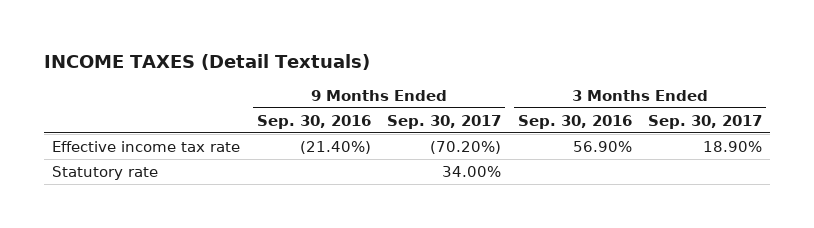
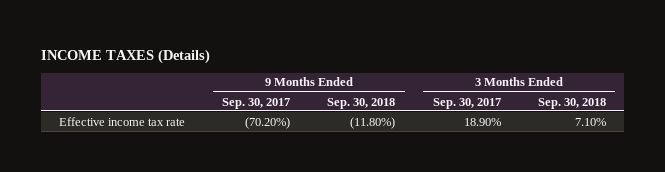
[44,53,371,70] INCOME TAXES (Detail Textuals) -> [40,49,210,65] INCOME TAXES (Details)
[256,114,371,129] Sep. 30, 2016 -> none
[517,114,632,129] Sep. 30, 2016 -> none
none -> [327,97,396,109] Sep. 30, 2018
none -> [537,97,606,109] Sep. 30, 2018
[52,165,159,180] Statutory rate -> none

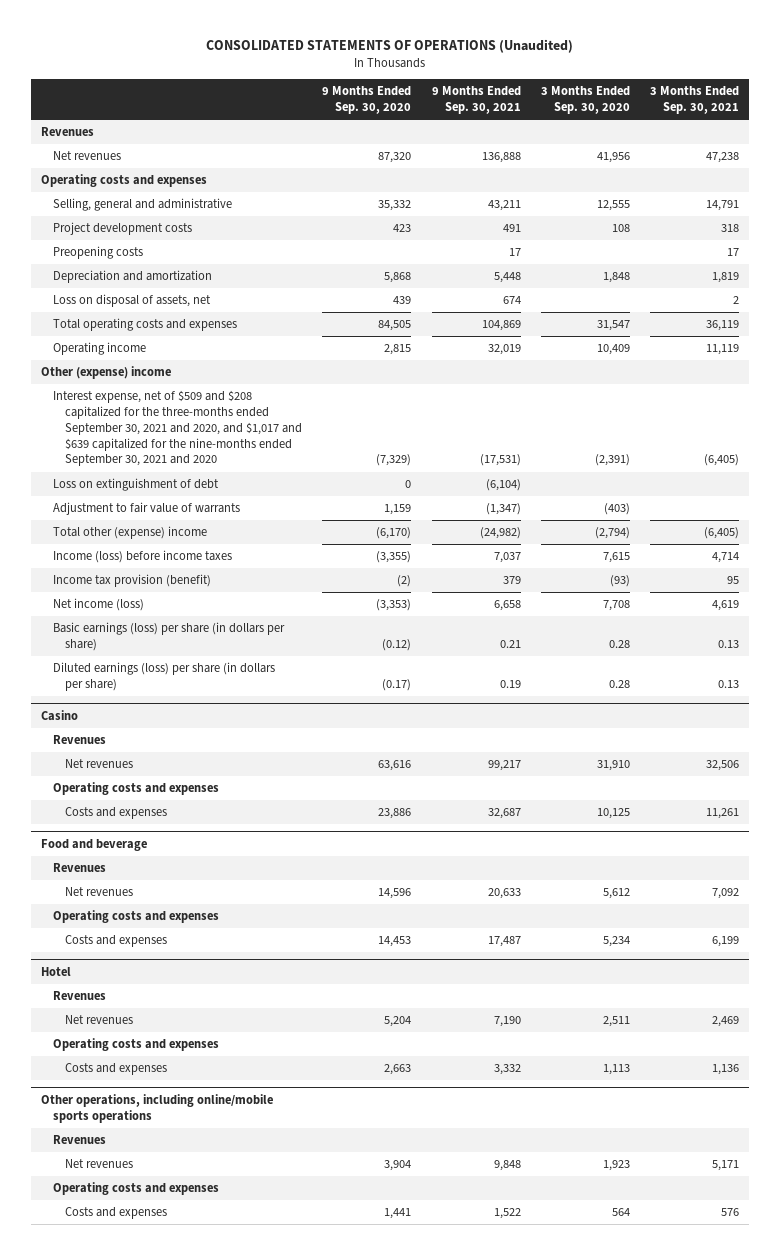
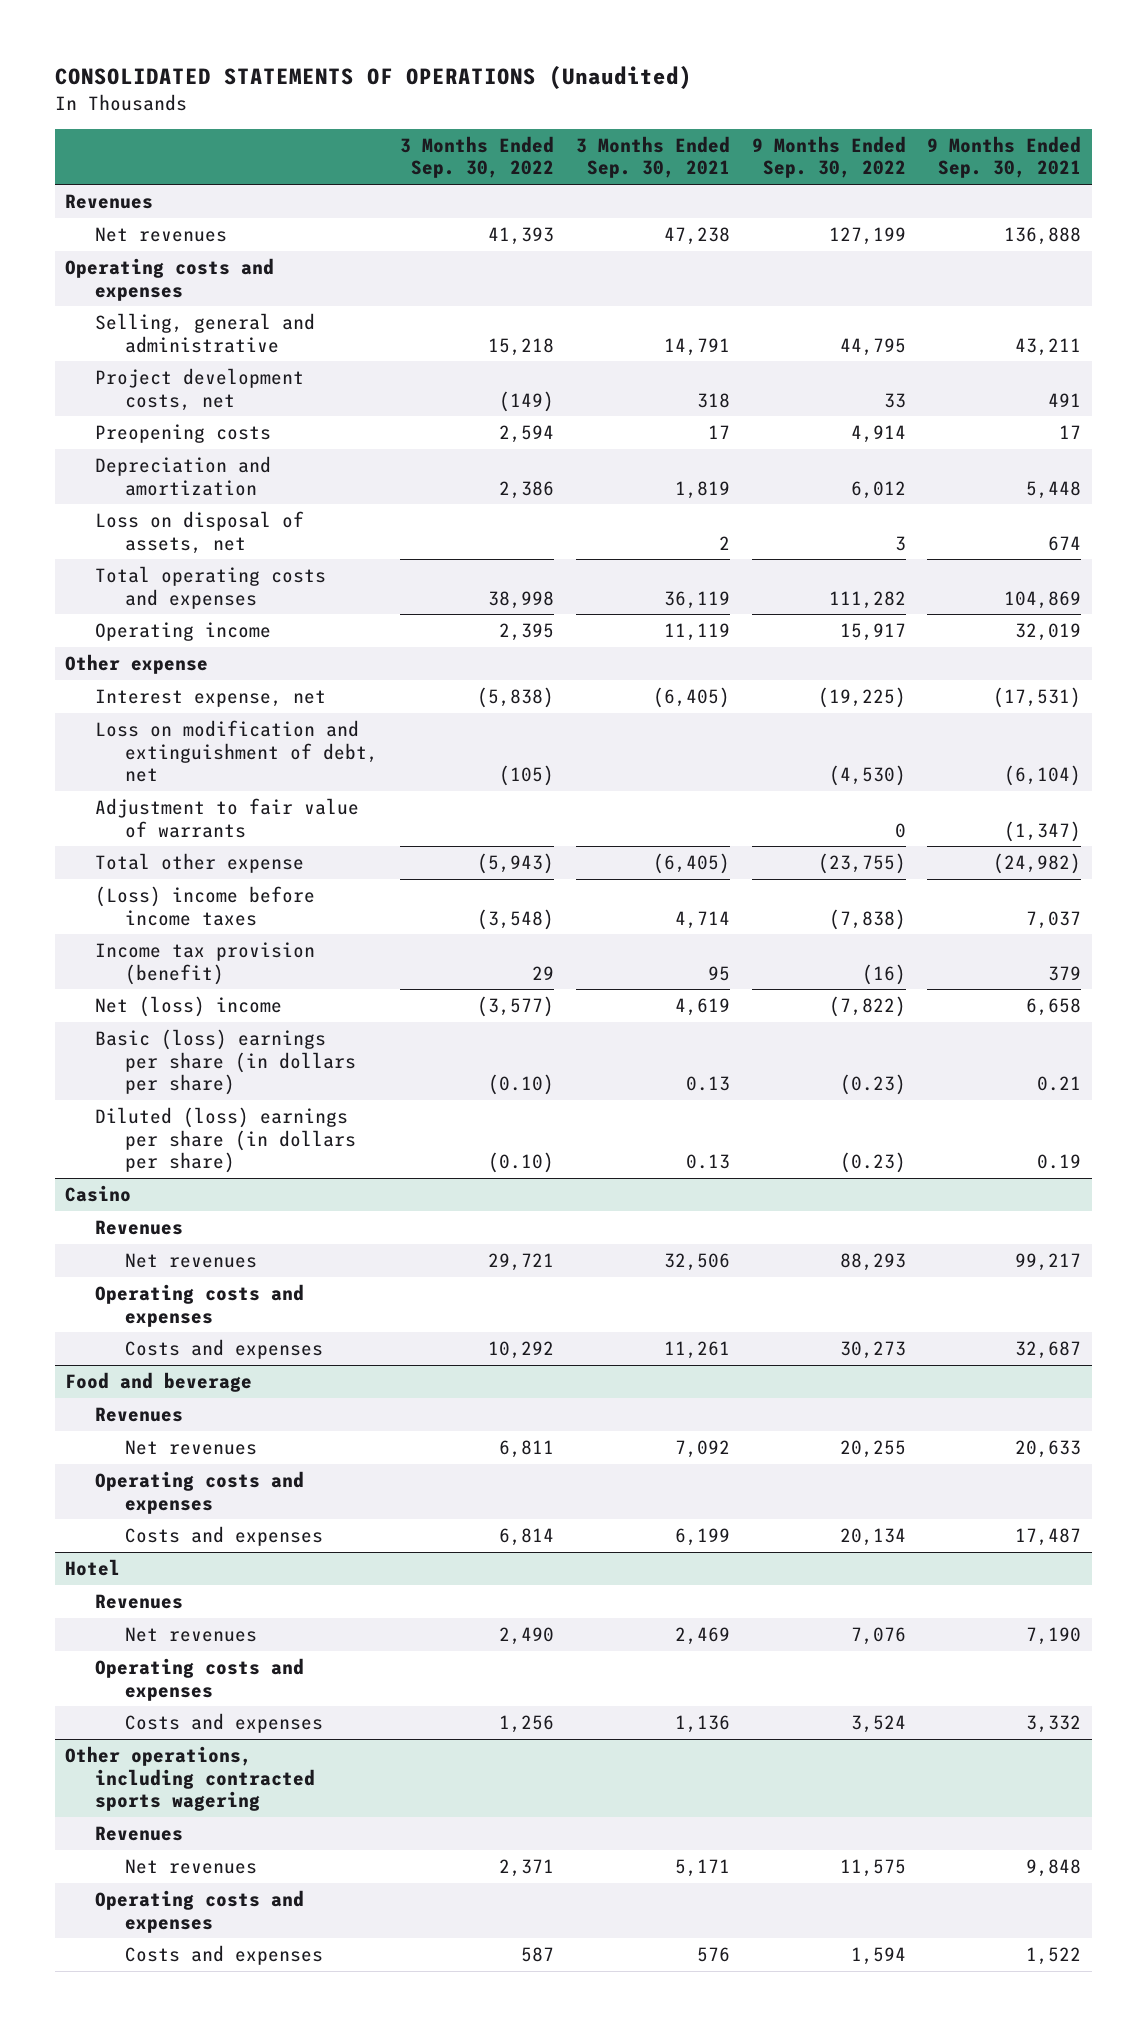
[322,86,412,115] 9 Months Ended Sep. 30, 2020 -> none
[540,86,630,115] 3 Months Ended Sep. 30, 2020 -> none
none -> [400,136,555,179] 3 Months Ended Sep. 30, 2022
none -> [751,136,906,179] 9 Months Ended Sep. 30, 2022
[53,222,193,236] Project development costs -> [95,368,305,411] Project development costs, net
[41,366,172,380] Other (expense) income -> [65,654,209,675] Other expense
[53,390,303,467] Interest expense, net of $509 and $208 capitalized for the three-months ended September 30, 2021 and 2020, and $1,017 and $639 capitalized for the nine-months ended September 30, 2021 and 2020 -> [95,689,327,708] Interest expense, net
[53,478,220,492] Loss on extinguishment of debt -> [95,720,379,782] Loss on modification and extinguishment of debt, net
[53,526,208,540] Total other (expense) income -> [95,853,305,874] Total other expense
[53,550,233,564] Income (loss) before income taxes -> [95,886,316,926] (Loss) income before income taxes
[53,598,145,612] Net income (loss) -> [95,996,283,1018] Net (loss) income
[53,622,286,652] Basic earnings (loss) per share (in dollars per share) -> [95,1029,357,1095] Basic (loss) earnings per share (in dollars per share)
[53,662,276,692] Diluted earnings (loss) per share (in dollars per share) -> [95,1107,357,1173] Diluted (loss) earnings per share (in dollars per share)
[41,1094,274,1123] Other operations, including online/mobile sports operations -> [65,1746,316,1811] Other operations, including contracted sports wagering

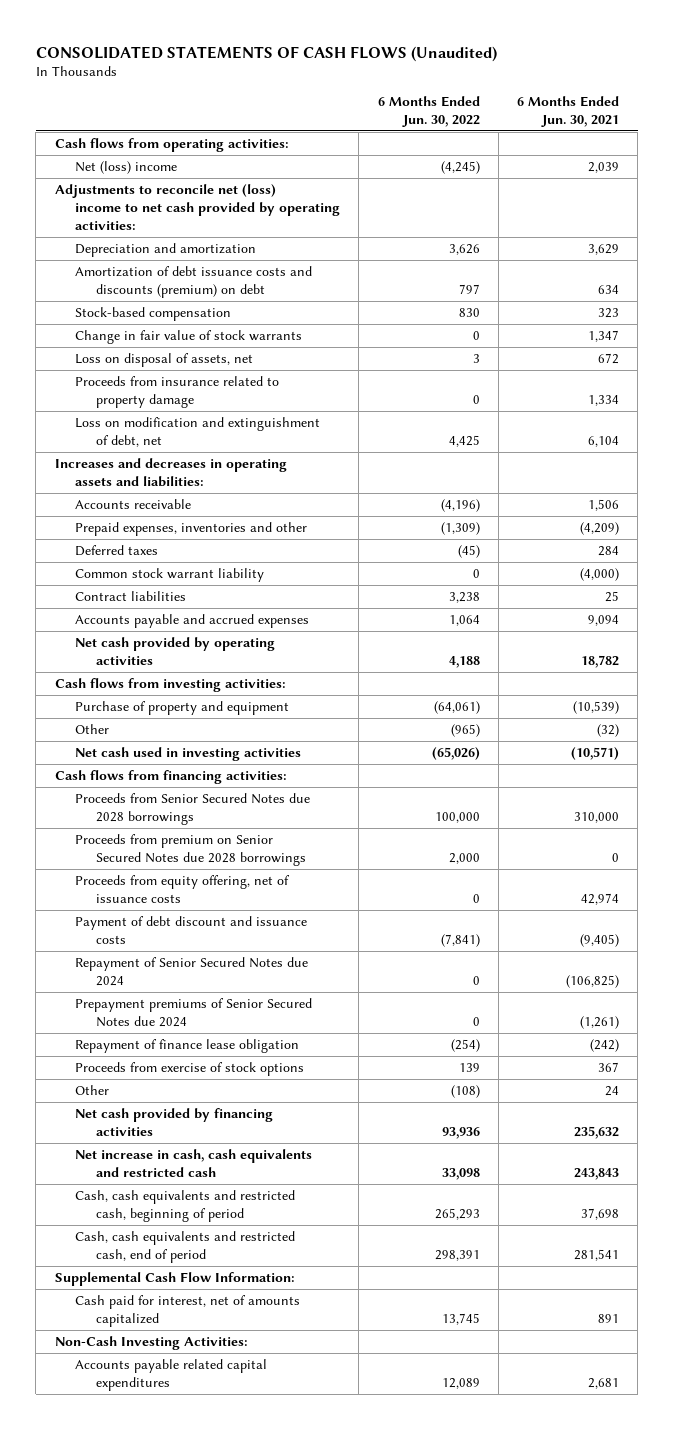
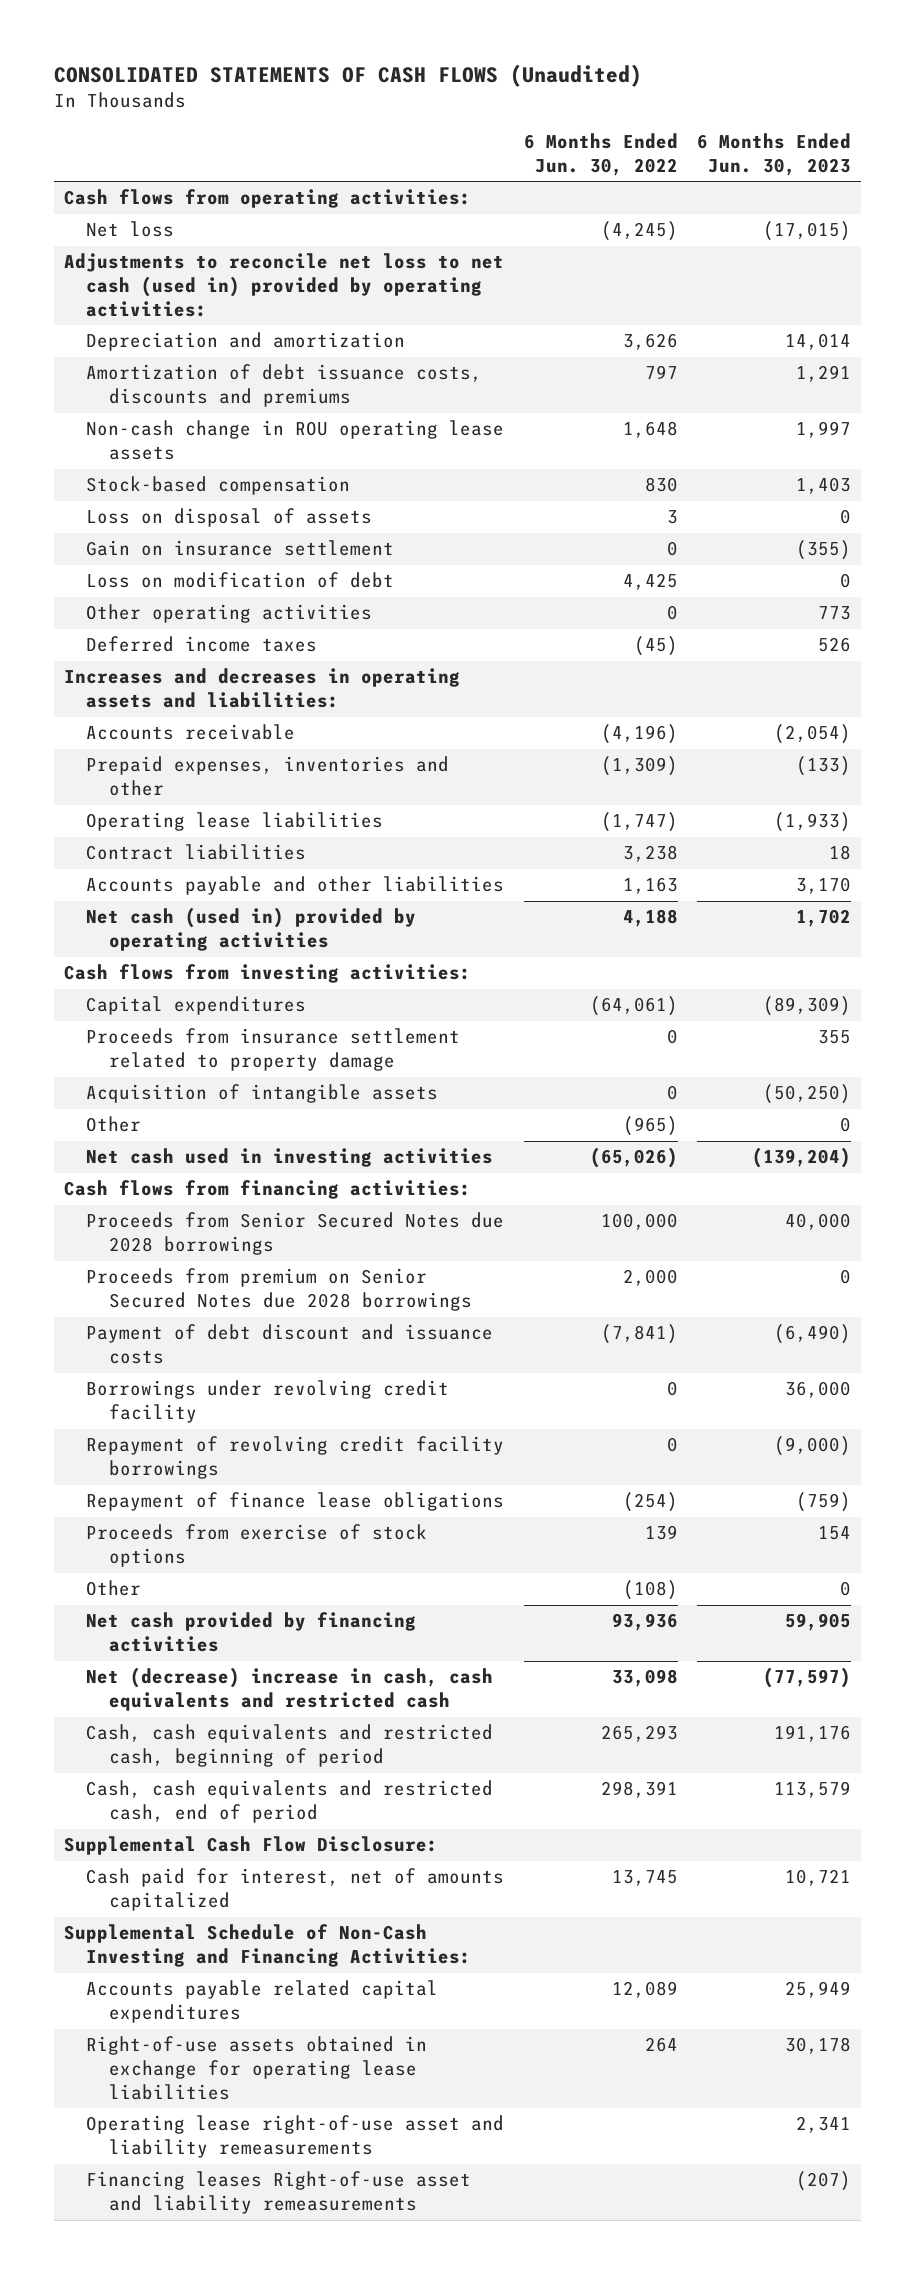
[516,96,619,128] 6 Months Ended Jun. 30, 2021 -> none
none -> [696,132,851,176] 6 Months Ended Jun. 30, 2023
[75,160,178,174] Net (loss) income -> [86,221,175,238] Net loss
[54,183,341,230] Adjustments to reconcile net (loss) income to net cash provided by operating activities: -> [63,253,504,317] Adjustments to reconcile net loss to net cash (used in) provided by operating activities:
[75,265,313,298] Amortization of debt issuance costs and discounts (premium) on debt -> [86,364,483,408] Amortization of debt issuance costs, discounts and premiums
none -> [86,420,505,461] Non-cash change in ROU operating lease assets
[75,329,303,344] Change in fair value of stock warrants -> none
[75,375,280,408] Proceeds from insurance related to property damage -> none
[75,352,254,367] Loss on disposal of assets, net -> [86,508,373,528] Loss on disposal of assets
none -> [86,540,395,557] Gain on insurance settlement
[75,416,321,447] Loss on modification and extinguishment of debt, net -> [86,572,395,589] Loss on modification of debt
none -> [86,604,373,624] Other operating activities
none -> [86,636,318,653] Deferred income taxes
[75,544,159,556] Deferred taxes -> none
[75,567,265,582] Common stock warrant liability -> none
none -> [86,812,384,832] Operating lease liabilities
[75,613,310,628] Accounts payable and accrued expenses -> [86,876,505,896] Accounts payable and other liabilities
[448,614,480,626] 1,064 -> [622,877,678,895] 1,163
[75,636,276,665] Net cash provided by operating activities -> [86,907,417,952] Net cash (used in) provided by operating activities
[75,700,290,715] Purchase of property and equipment -> [86,996,307,1016] Capital expenditures
none -> [86,1028,461,1072] Proceeds from insurance settlement related to property damage
none -> [86,1084,439,1104] Acquisition of intangible assets
[75,874,291,903] Proceeds from equity offering, net of issuance costs -> none
[75,956,309,986] Repayment of Senior Secured Notes due 2024 -> none
[75,997,313,1027] Prepayment premiums of Senior Secured Notes due 2024 -> none
none -> [86,1380,450,1424] Borrowings under revolving credit facility
none -> [86,1436,505,1480] Repayment of revolving credit facility borrowings
[75,1038,300,1053] Repayment of finance lease obligation -> [86,1492,505,1512] Repayment of finance lease obligations
[75,1148,313,1177] Net increase in cash, cash equivalents and restricted cash -> [86,1667,494,1712] Net (decrease) increase in cash, cash equivalents and restricted cash
[54,1271,295,1286] Supplemental Cash Flow Information: -> [63,1836,438,1856] Supplemental Cash Flow Disclosure:
[54,1335,248,1350] Non-Cash Investing Activities: -> [63,1924,472,1968] Supplemental Schedule of Non-Cash Investing and Financing Activities:
none -> [86,2036,428,2100] Right-of-use assets obtained in exchange for operating lease liabilities
none -> [86,2115,505,2159] Operating lease right-of-use asset and liability remeasurements
none -> [86,2171,472,2215] Financing leases Right-of-use asset and liability remeasurements

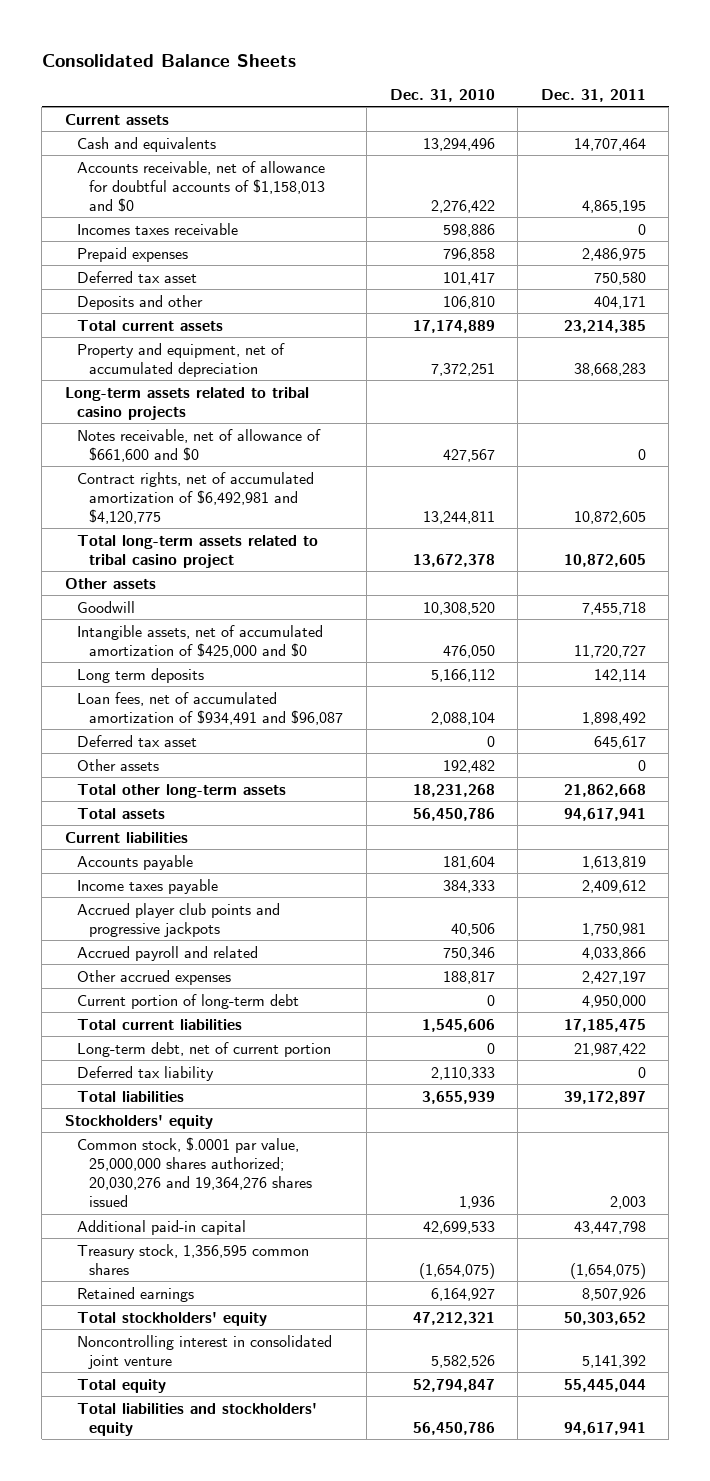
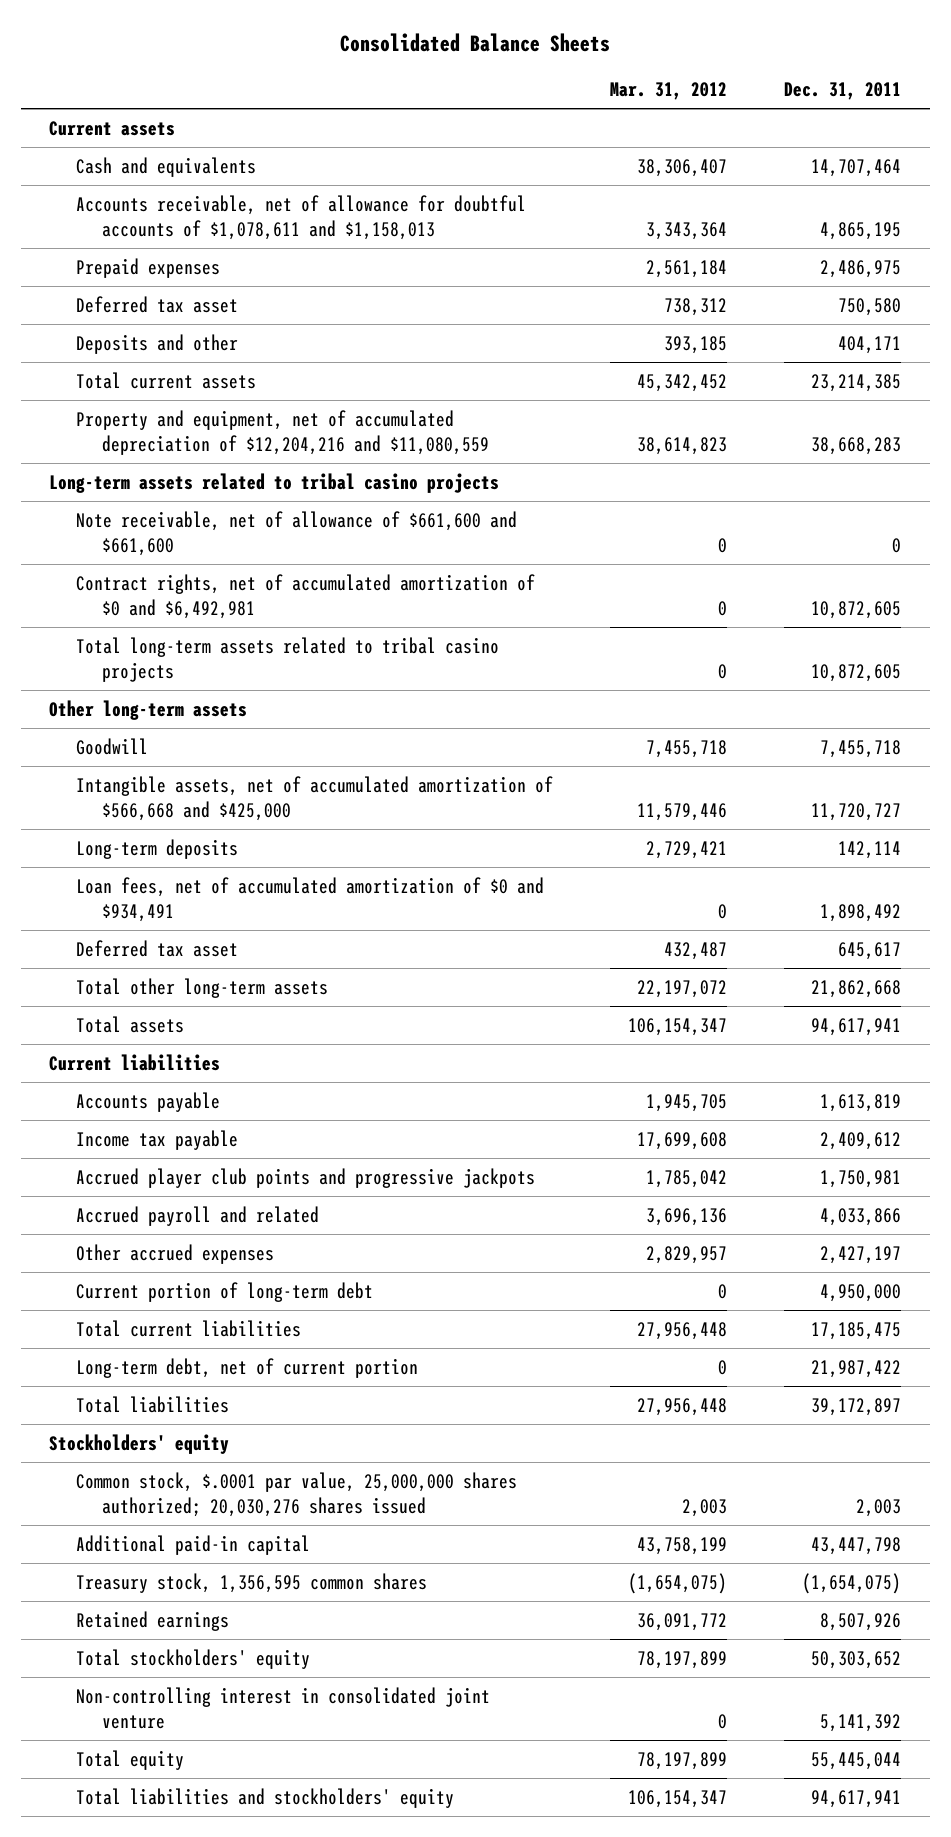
[389,88,495,102] Dec. 31, 2010 -> none
none -> [609,81,727,100] Mar. 31, 2012
[77,222,239,235] Incomes taxes receivable -> none
[77,160,326,213] Accounts receivable, net of allowance for doubtful accounts of $1,158,013 and $0 -> [75,194,526,240] Accounts receivable, net of allowance for doubtful accounts of $1,078,611 and $1,158,013
[77,342,286,377] Property and equipment, net of accumulated depreciation -> [75,409,490,455] Property and equipment, net of accumulated depreciation of $12,204,216 and $11,080,559
[77,428,322,462] Notes receivable, net of allowance of $661,600 and $0 -> [75,510,517,556] Note receivable, net of allowance of $661,600 and $661,600
[77,471,315,525] Contract rights, net of accumulated amortization of $6,492,981 and $4,120,775 -> [75,573,535,619] Contract rights, net of accumulated amortization of $0 and $6,492,981
[77,534,319,568] Total long-term assets related to tribal casino project -> [75,636,499,682] Total long-term assets related to tribal casino projects
[64,577,156,589] Other assets -> [49,699,248,720] Other long-term assets
[77,624,324,658] Intangible assets, net of accumulated amortization of $425,000 and $0 -> [75,775,553,821] Intangible assets, net of accumulated amortization of $566,668 and $425,000
[77,667,205,683] Long term deposits -> [75,838,238,859] Long-term deposits
[77,691,344,725] Loan fees, net of accumulated amortization of $934,491 and $96,087 -> [75,876,544,922] Loan fees, net of accumulated amortization of $0 and $934,491
[77,758,160,771] Other assets -> none
[77,878,219,894] Income taxes payable -> [75,1129,238,1150] Income tax payable
[77,1065,215,1081] Deferred tax liability -> none
[77,1136,313,1208] Common stock, $.0001 par value, 25,000,000 shares authorized; 20,030,276 and 19,364,276 shares issued -> [75,1471,517,1517] Common stock, $.0001 par value, 25,000,000 shares authorized; 20,030,276 shares issued
[77,1334,333,1369] Noncontrolling interest in consolidated joint venture -> [75,1686,490,1729] Non-controlling interest in consolidated joint venture

